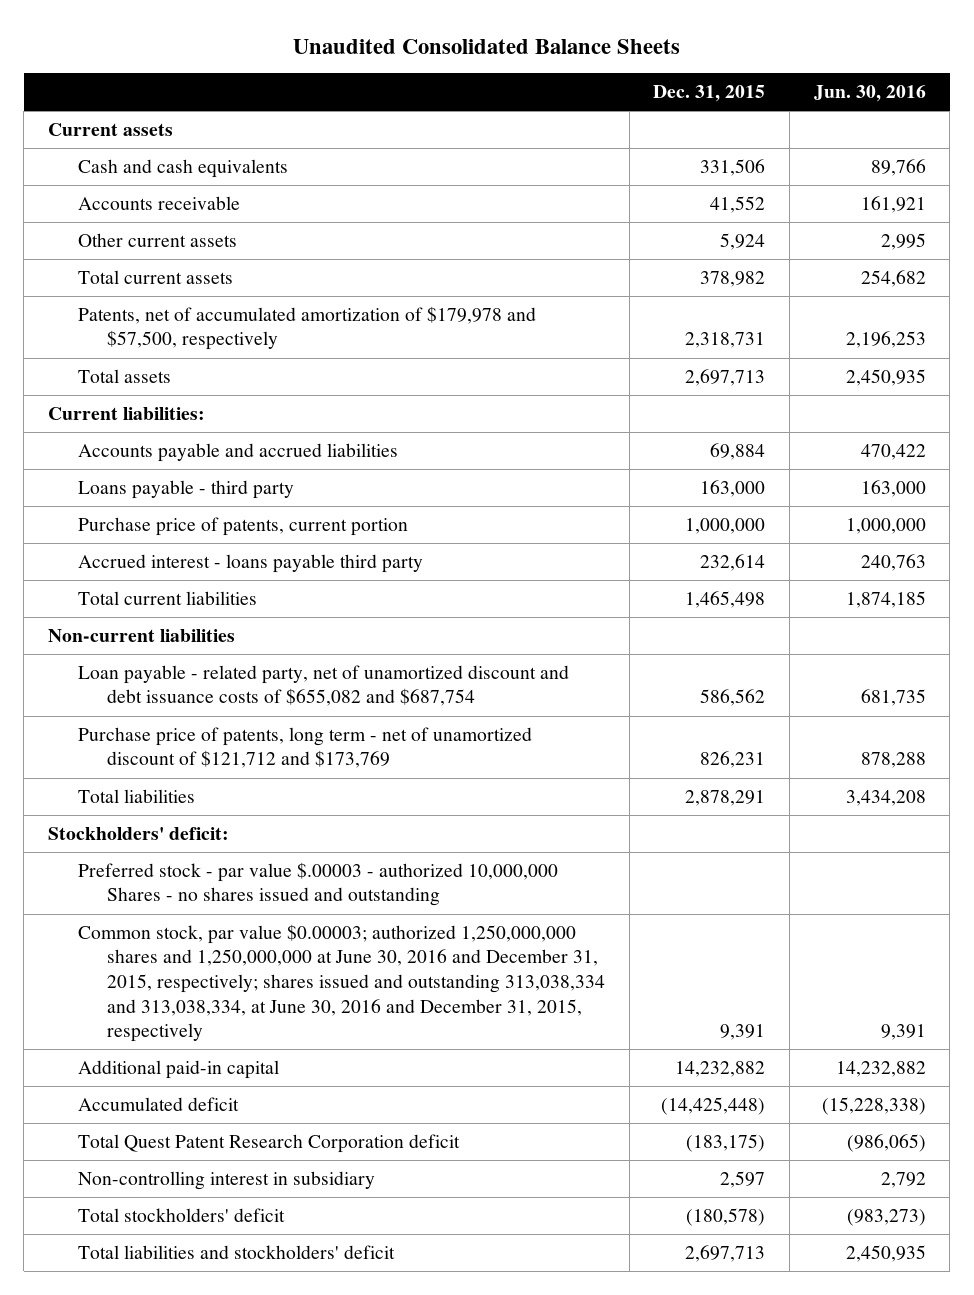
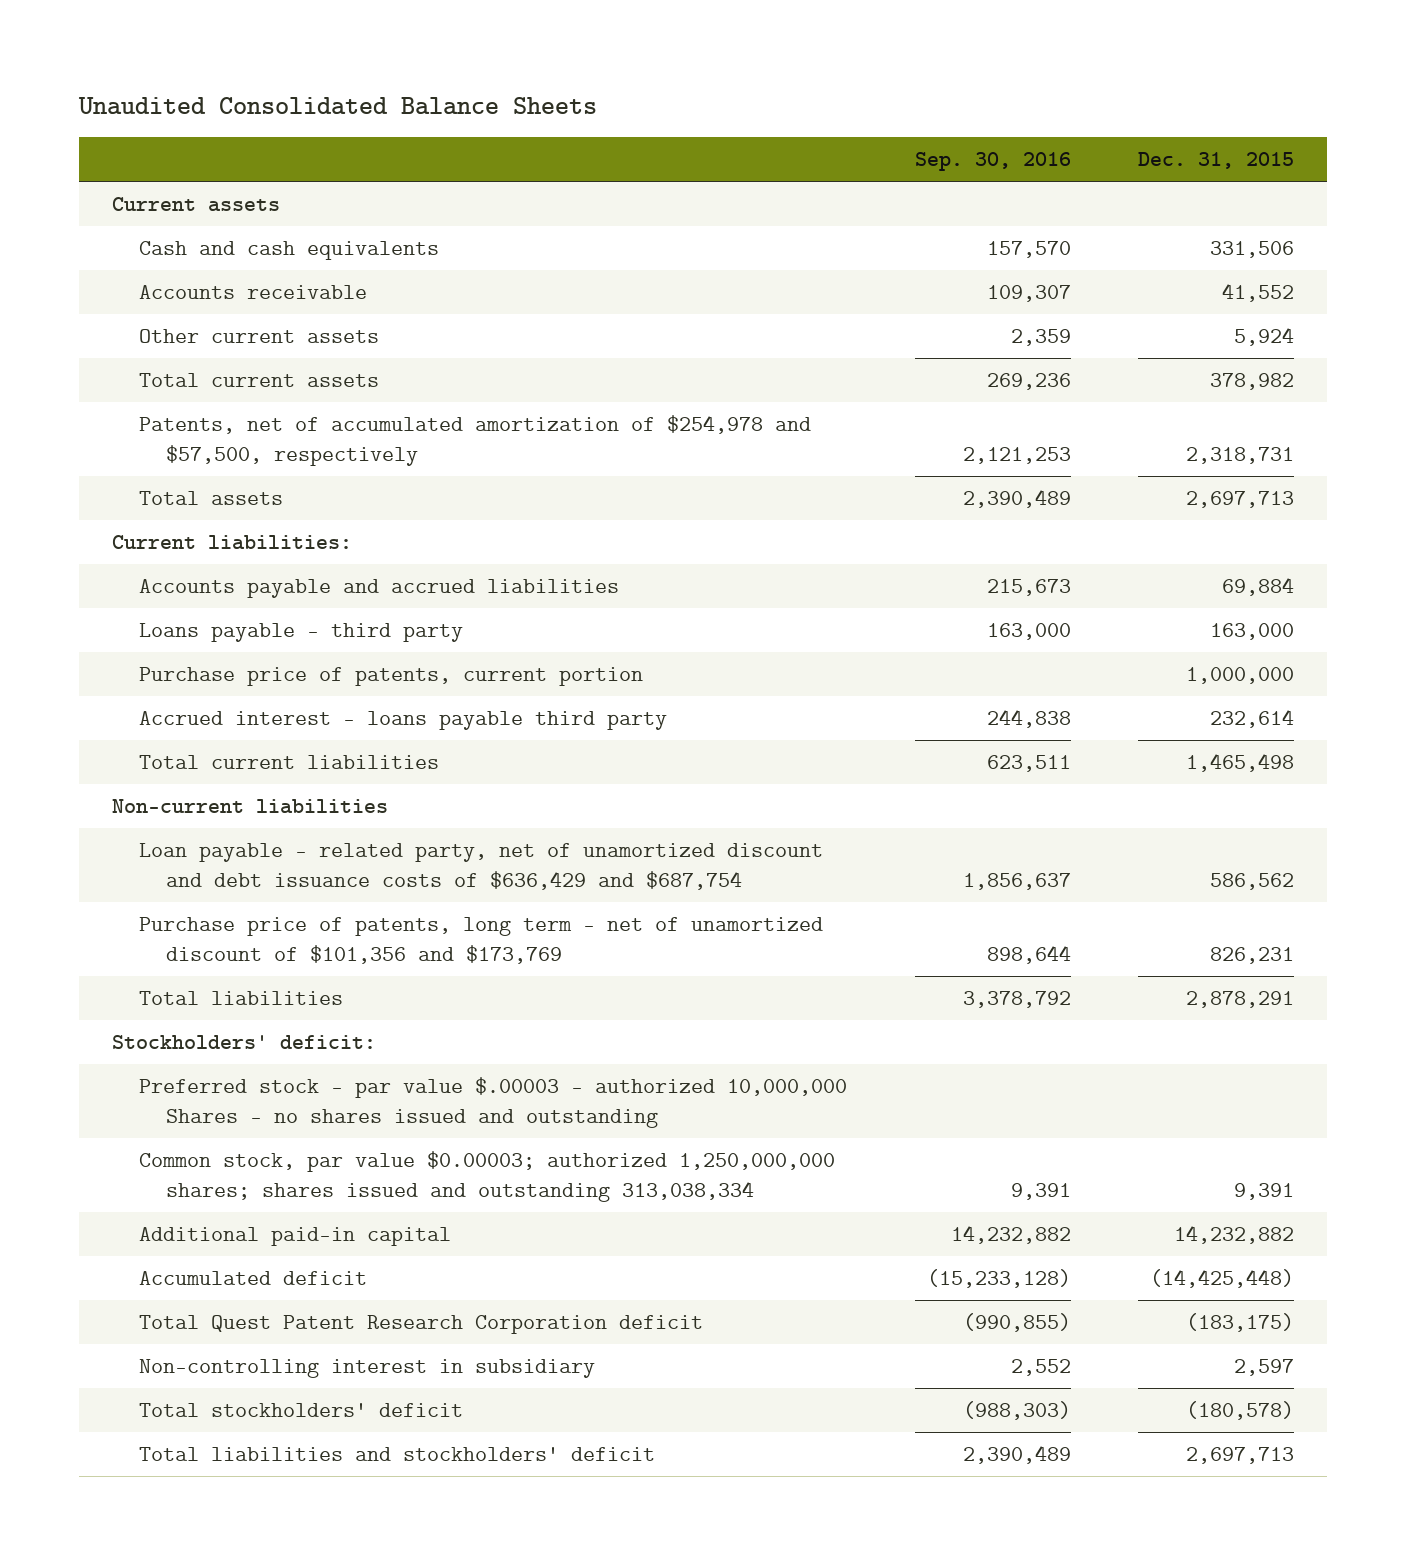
[813,85,926,103] Jun. 30, 2016 -> none
none -> [914,152,1071,172] Sep. 30, 2016
[77,305,536,351] Patents, net of accumulated amortization of $179,978 and $57,500, respectively -> [139,414,812,466] Patents, net of accumulated amortization of $254,978 and $57,500, respectively
[77,664,569,707] Loan payable - related party, net of unamortized discount and debt issuance costs of $655,082 and $687,754 -> [139,842,824,890] Loan payable - related party, net of unamortized discount and debt issuance costs of $636,429 and $687,754
[77,726,532,769] Purchase price of patents, long term - net of unamortized discount of $121,712 and $173,769 -> [139,916,824,964] Purchase price of patents, long term - net of unamortized discount of $101,356 and $173,769
[77,923,606,1043] Common stock, par value $0.00003; authorized 1,250,000,000 shares and 1,250,000,000 at June 30, 2016 and December 31, 2015, respectively; shares issued and outstanding 313,038,334 and 313,038,334, at June 30, 2016 and December 31, 2015, respectively -> [139,1150,836,1202] Common stock, par value $0.00003; authorized 1,250,000,000 shares; shares issued and outstanding 313,038,334

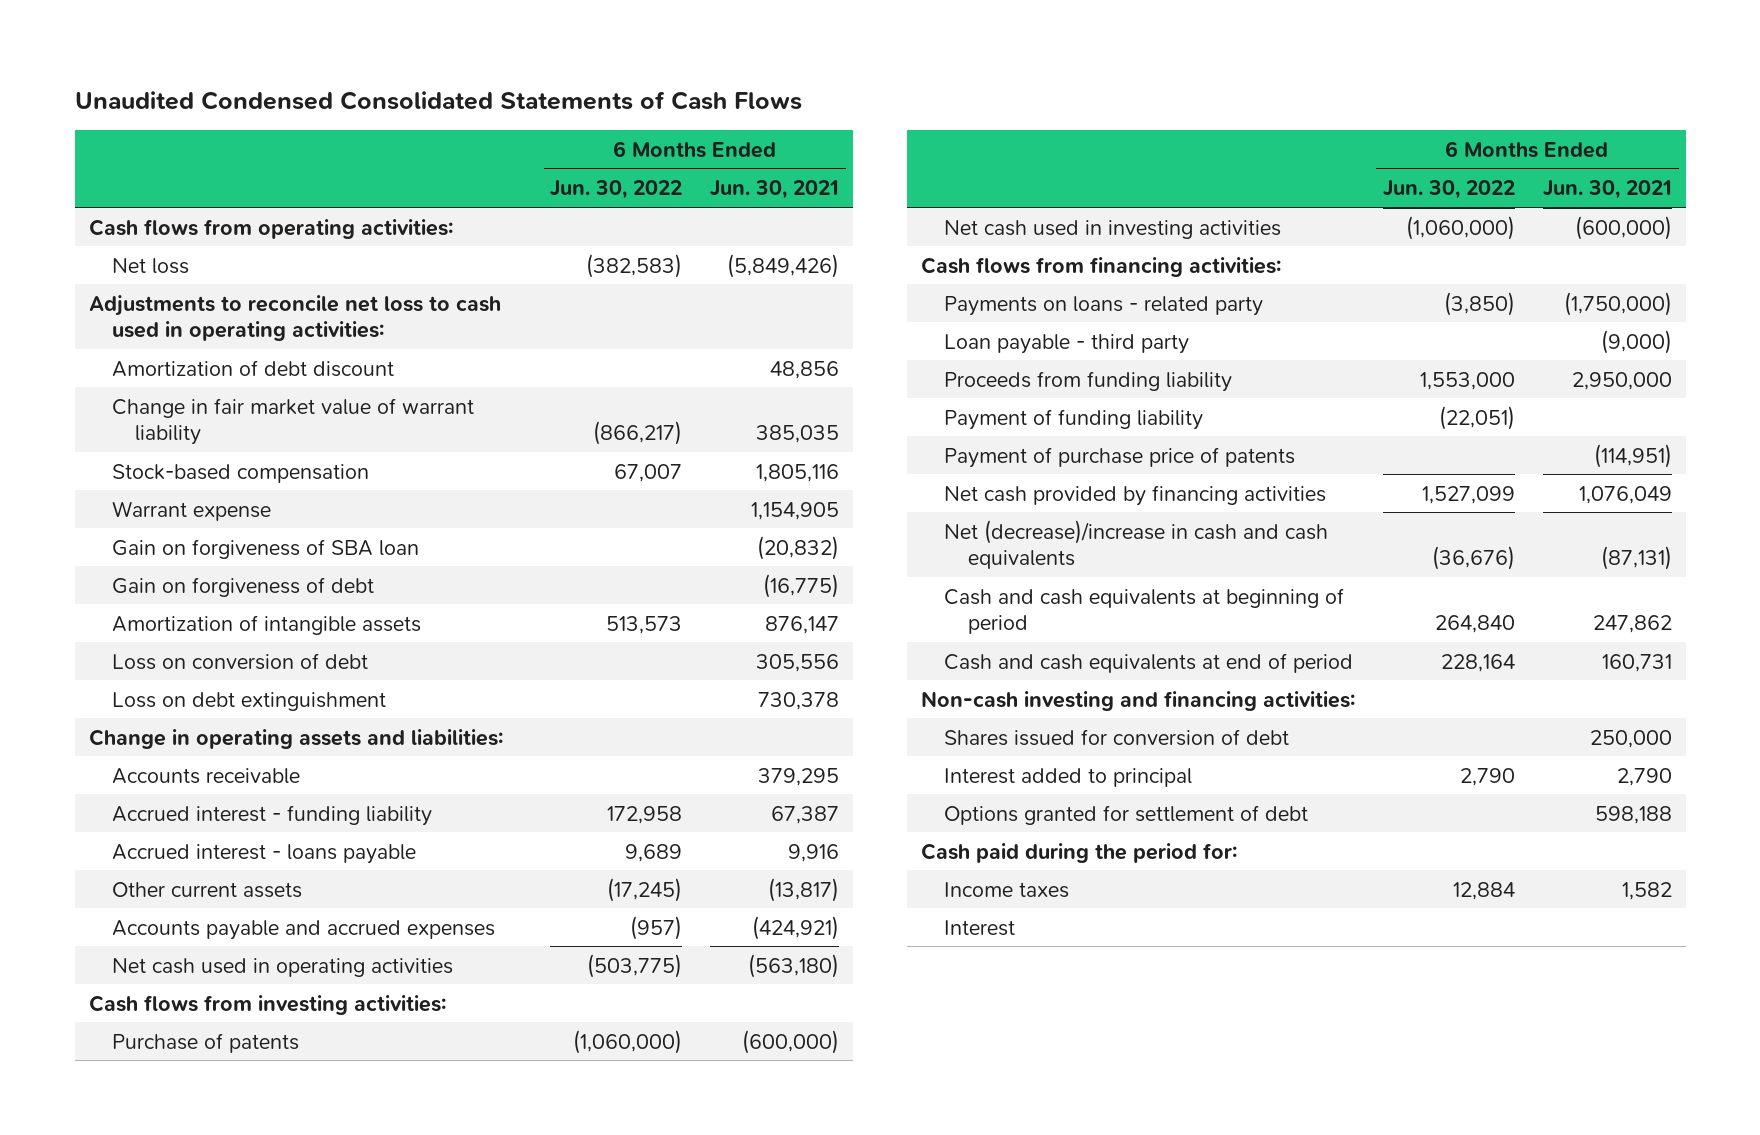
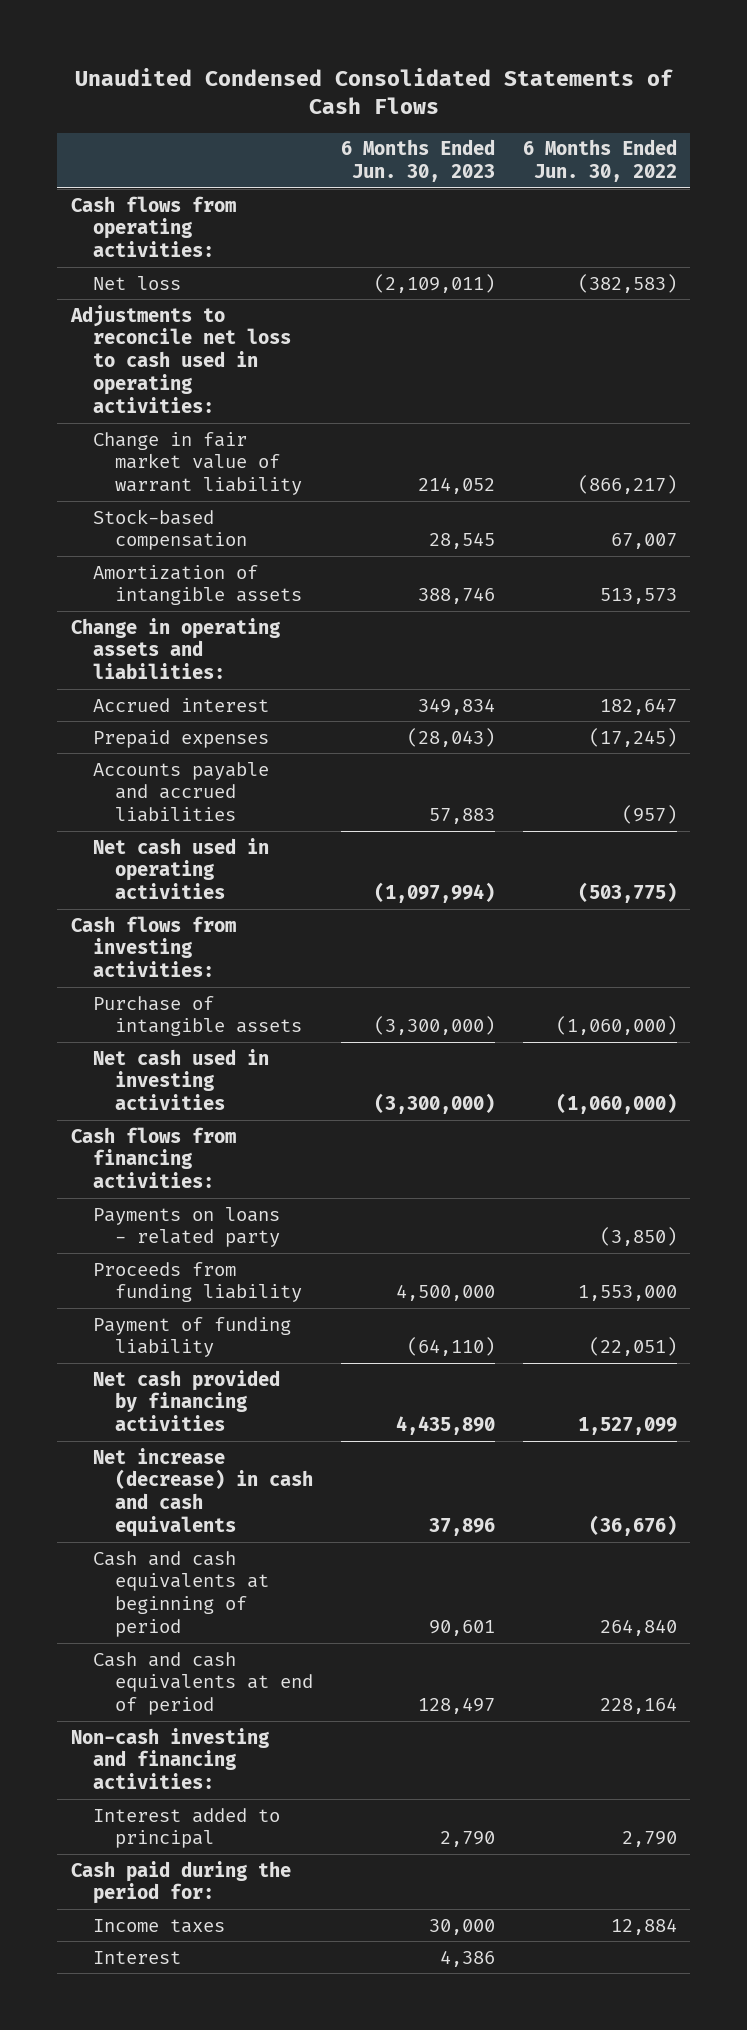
[710,180,840,200] Jun. 30, 2021 -> none
none -> [340,139,495,183] 6 Months Ended Jun. 30, 2023
[111,359,394,377] Amortization of debt discount -> none
[111,500,271,521] Warrant expense -> none
[111,538,419,559] Gain on forgiveness of SBA loan -> none
[111,576,374,597] Gain on forgiveness of debt -> none
[111,652,368,670] Loss on conversion of debt -> none
[111,691,386,711] Loss on debt extinguishment -> none
[111,767,300,784] Accounts receivable -> none
[111,804,432,826] Accrued interest - funding liability -> none
[111,843,416,864] Accrued interest - loans payable -> [92,697,269,712] Accrued interest
[625,843,683,862] 9,689 -> [599,697,677,715] 182,647
[111,881,302,898] Other current assets -> [92,729,269,748] Prepaid expenses
[111,919,495,940] Accounts payable and accrued expenses -> [92,761,269,823] Accounts payable and accrued liabilities
[111,1032,299,1053] Purchase of patents -> [92,995,303,1037] Purchase of intangible assets
[944,333,1190,354] Loan payable - third party -> none
[944,446,1296,468] Payment of purchase price of patents -> none
[944,519,1329,570] Net (decrease)/increase in cash and cash equivalents -> [92,1447,314,1538] Net increase (decrease) in cash and cash equivalents
[944,728,1290,746] Shares issued for conversion of debt -> none
[944,804,1309,825] Options granted for settlement of debt -> none

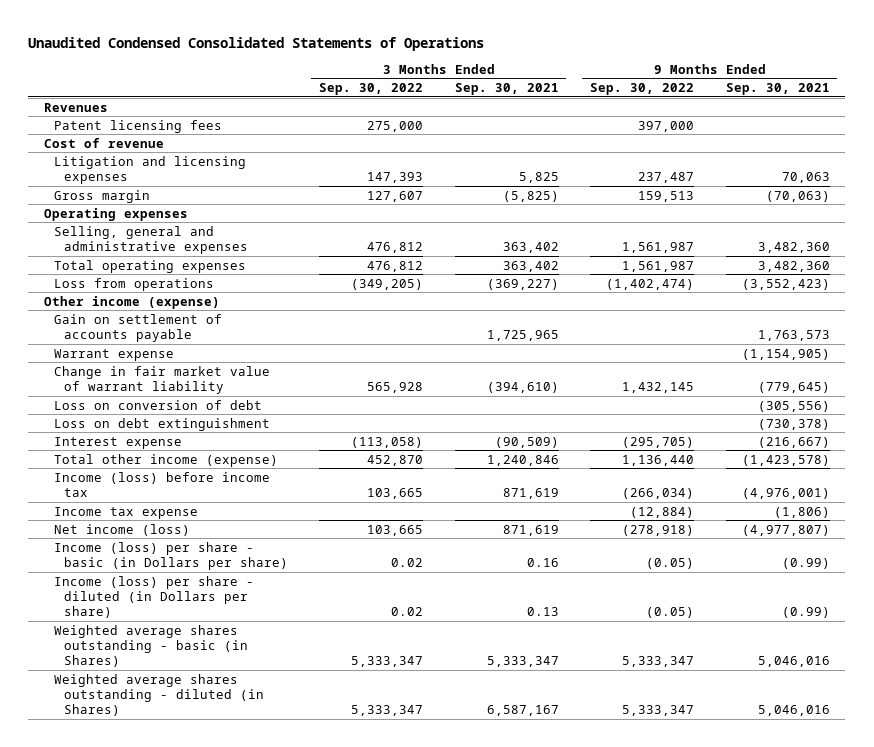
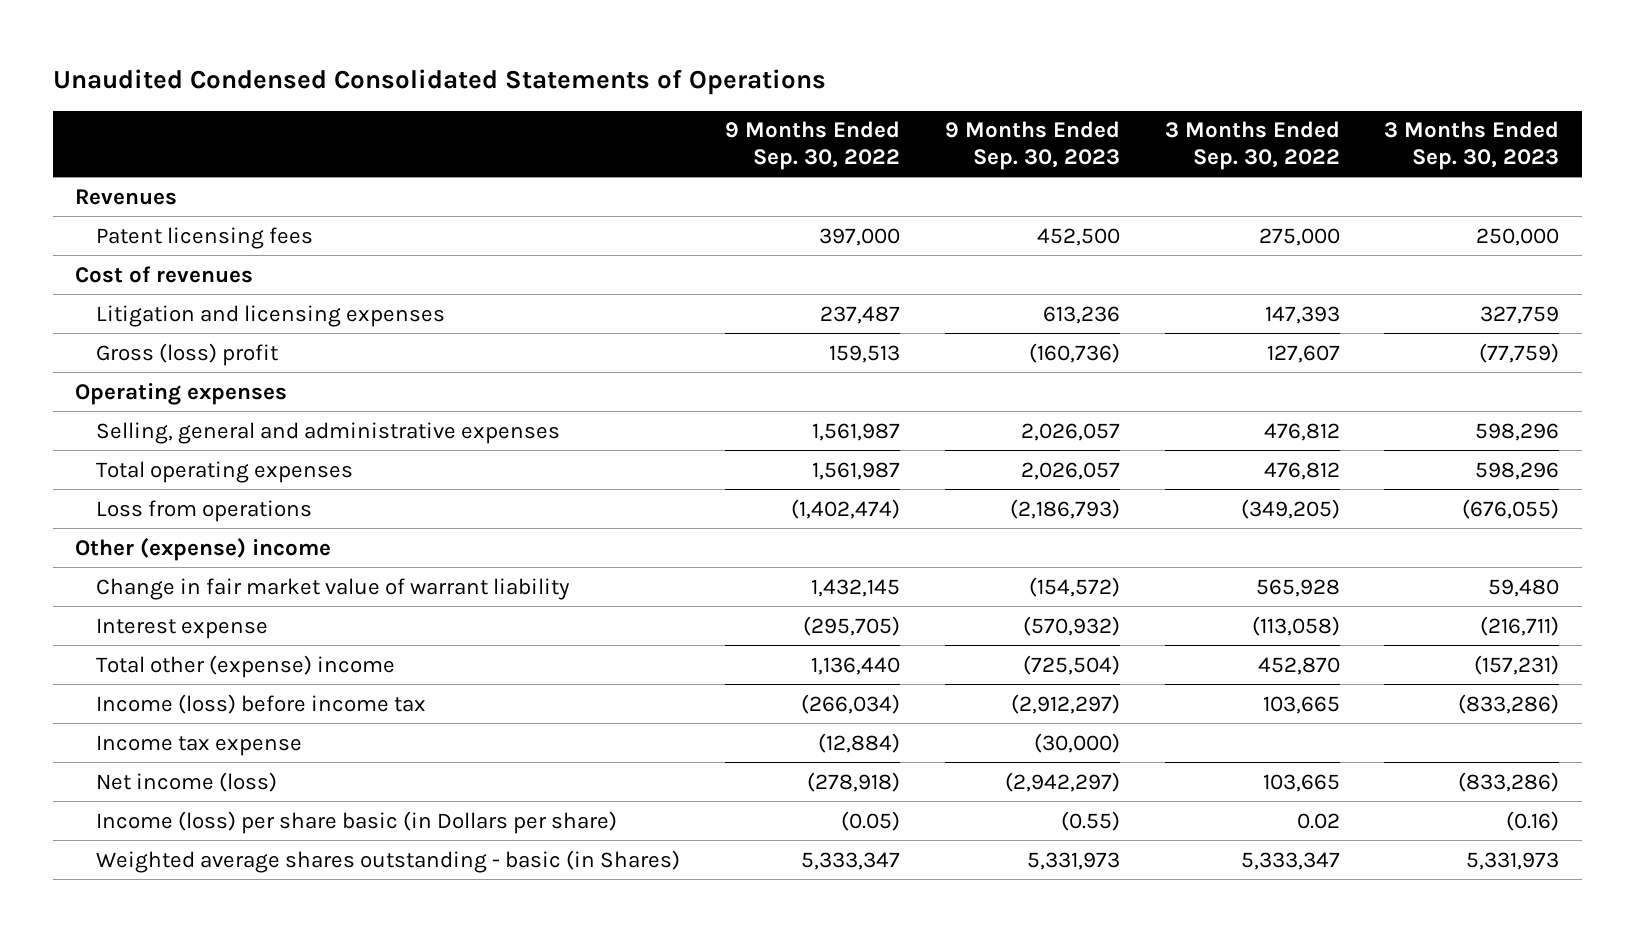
[454,83,559,96] Sep. 30, 2021 -> none
[725,83,830,96] Sep. 30, 2021 -> none
none -> [944,121,1120,170] 9 Months Ended Sep. 30, 2023
none -> [1384,121,1560,170] 3 Months Ended Sep. 30, 2023
[44,137,165,148] Cost of revenue -> [75,265,254,283] Cost of revenues
[53,189,150,203] Gross margin -> [96,342,279,366] Gross (loss) profit
[53,313,222,343] Gain on settlement of accounts payable -> none
[53,348,174,361] Warrant expense -> none
[44,295,221,309] Other income (expense) -> [75,537,332,561] Other (expense) income
[53,399,262,410] Loss on conversion of debt -> none
[53,417,270,431] Loss on debt extinguishment -> none
[53,453,278,467] Total other income (expense) -> [96,654,396,678] Total other (expense) income
[53,575,254,619] Income (loss) per share - diluted (in Dollars per share) -> none
[53,541,288,571] Income (loss) per share - basic (in Dollars per share) -> [96,810,618,834] Income (loss) per share basic (in Dollars per share)
[53,673,264,717] Weighted average shares outstanding - diluted (in Shares) -> none

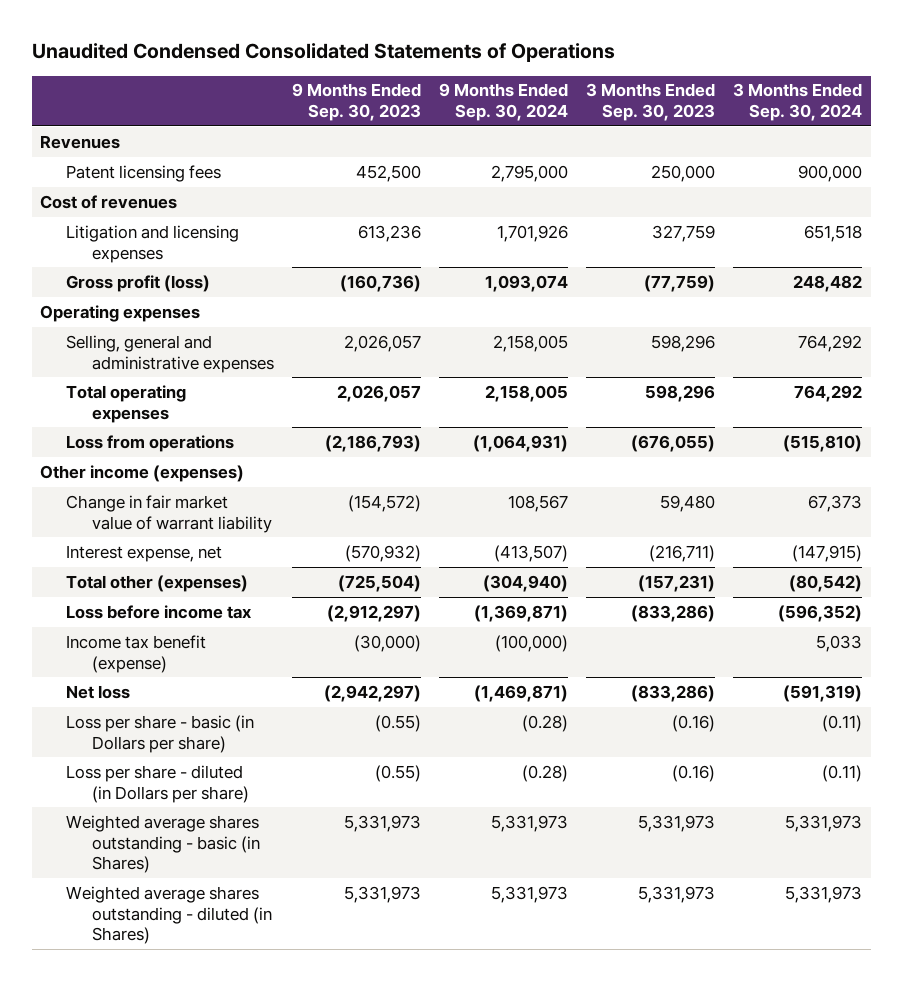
[725,121,901,170] 9 Months Ended Sep. 30, 2022 -> none
[1164,121,1340,170] 3 Months Ended Sep. 30, 2022 -> none
none -> [439,83,569,122] 9 Months Ended Sep. 30, 2024
none -> [732,83,862,122] 3 Months Ended Sep. 30, 2024
[96,342,279,366] Gross (loss) profit -> [66,274,211,292] Gross profit (loss)
[75,537,332,561] Other (expense) income -> [40,464,245,482] Other income (expenses)
[96,617,269,639] Interest expense -> [66,544,223,562] Interest expense, net
[96,654,396,678] Total other (expense) income -> [66,574,249,592] Total other (expenses)
[96,693,427,714] Income (loss) before income tax -> [66,604,252,619] Loss before income tax
[96,734,303,756] Income tax expense -> [66,634,207,673] Income tax benefit (expense)
[96,771,278,792] Net income (loss) -> [66,684,131,699] Net loss
[96,810,618,834] Income (loss) per share basic (in Dollars per share) -> [66,714,255,753] Loss per share - basic (in Dollars per share)
none -> [66,764,250,803] Loss per share - diluted (in Dollars per share)
none -> [66,885,273,945] Weighted average shares outstanding - diluted (in Shares)

